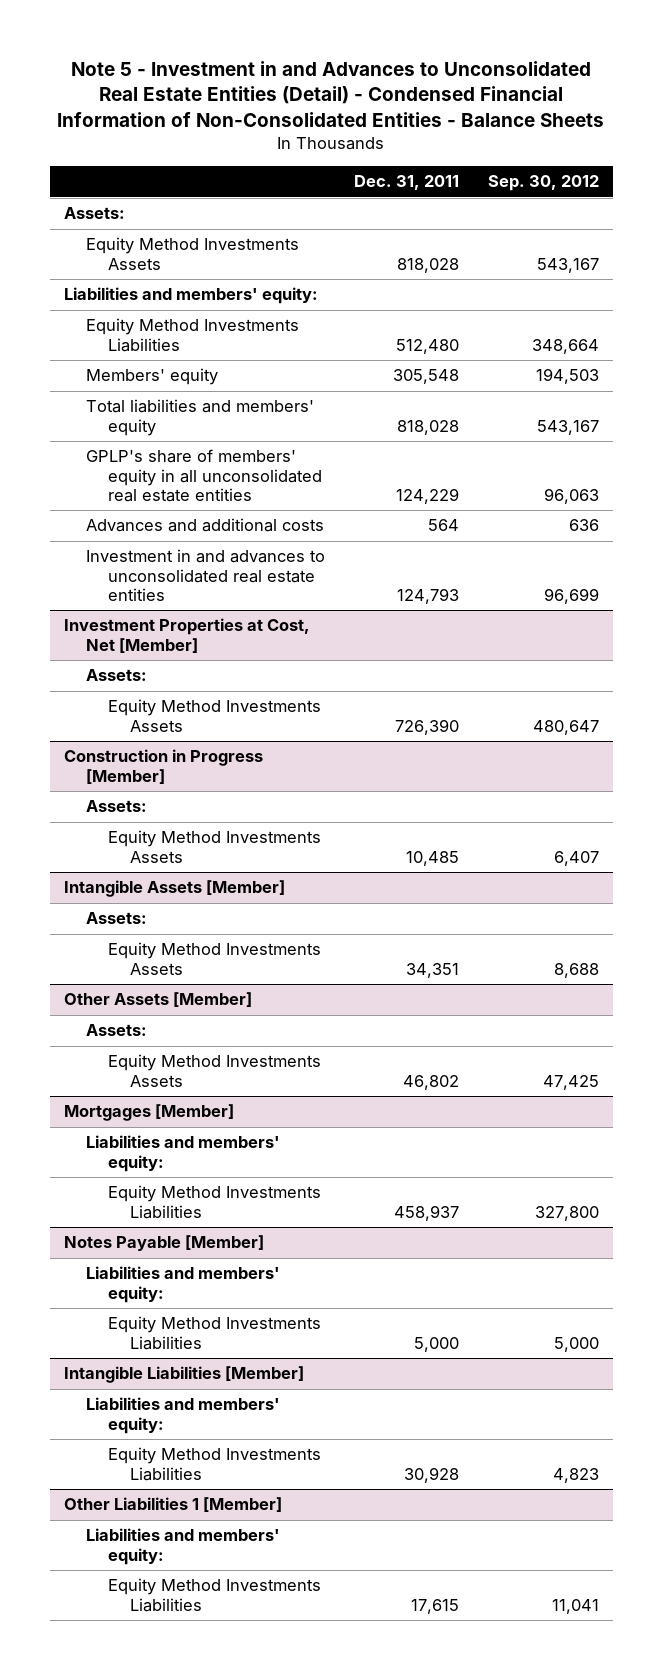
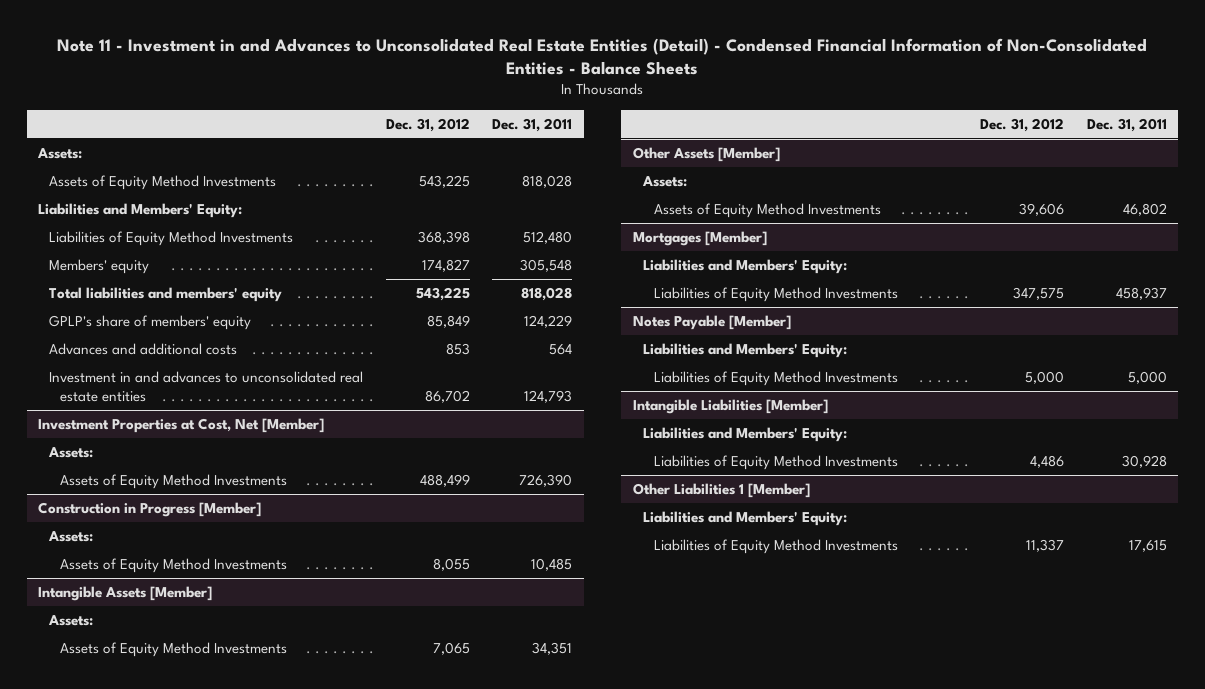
[57,60,605,127] Note 5 - Investment in and Advances to Unconsolidated Real Estate Entities (Detail) - Condensed Financial Information of Non-Consolidated Entities - Balance Sheets -> [57,37,1148,75] Note 11 - Investment in and Advances to Unconsolidated Real Estate Entities (Detail) - Condensed Financial Information of Non-Consolidated Entities - Balance Sheets
[487,175,599,192] Sep. 30, 2012 -> none
none -> [385,117,470,132] Dec. 31, 2012
[86,237,300,270] Equity Method Investments Assets -> [49,175,277,191] Assets of Equity Method Investments
[64,287,319,305] Liabilities and members' equity: -> [38,203,243,219] Liabilities and Members' Equity:
[86,318,300,352] Equity Method Investments Liabilities -> [49,231,294,247] Liabilities of Equity Method Investments
[86,449,323,502] GPLP's share of members' equity in all unconsolidated real estate entities -> [49,315,252,331] GPLP's share of members' equity
[108,699,322,732] Equity Method Investments Assets -> [59,474,287,490] Assets of Equity Method Investments
[108,830,322,863] Equity Method Investments Assets -> [59,558,287,574] Assets of Equity Method Investments
[108,942,322,975] Equity Method Investments Assets -> [59,642,287,658] Assets of Equity Method Investments
[108,1054,322,1087] Equity Method Investments Assets -> [654,203,882,219] Assets of Equity Method Investments
[86,1135,281,1172] Liabilities and members' equity: -> [643,259,848,275] Liabilities and Members' Equity:
[108,1185,322,1219] Equity Method Investments Liabilities -> [654,287,899,303] Liabilities of Equity Method Investments
[86,1266,281,1303] Liabilities and members' equity: -> [643,343,848,359] Liabilities and Members' Equity:
[108,1316,322,1350] Equity Method Investments Liabilities -> [654,371,899,387] Liabilities of Equity Method Investments
[86,1397,281,1434] Liabilities and members' equity: -> [643,427,848,443] Liabilities and Members' Equity:
[108,1447,322,1481] Equity Method Investments Liabilities -> [654,455,899,471] Liabilities of Equity Method Investments
[86,1528,281,1565] Liabilities and members' equity: -> [643,511,848,527] Liabilities and Members' Equity:
[108,1578,322,1612] Equity Method Investments Liabilities -> [654,539,899,555] Liabilities of Equity Method Investments

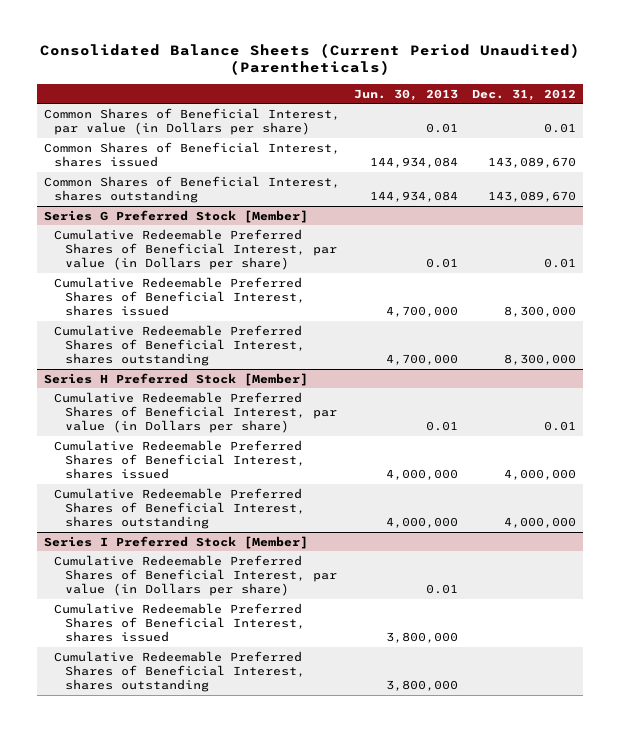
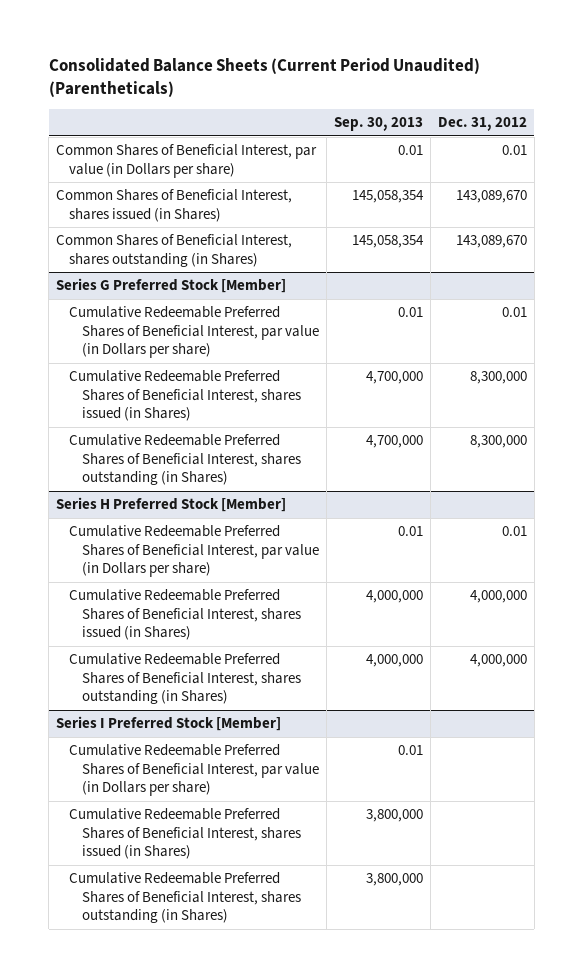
[353,88,458,101] Jun. 30, 2013 -> none
none -> [334,117,424,132] Sep. 30, 2013
[43,141,340,167] Common Shares of Beneficial Interest, shares issued -> [55,189,292,222] Common Shares of Beneficial Interest, shares issued (in Shares)
[43,175,340,203] Common Shares of Beneficial Interest, shares outstanding -> [55,234,292,267] Common Shares of Beneficial Interest, shares outstanding (in Shares)
[54,276,305,317] Cumulative Redeemable Preferred Shares of Beneficial Interest, shares issued -> [69,370,302,422] Cumulative Redeemable Preferred Shares of Beneficial Interest, shares issued (in Shares)
[54,324,305,367] Cumulative Redeemable Preferred Shares of Beneficial Interest, shares outstanding -> [69,434,302,486] Cumulative Redeemable Preferred Shares of Beneficial Interest, shares outstanding (in Shares)
[54,439,305,480] Cumulative Redeemable Preferred Shares of Beneficial Interest, shares issued -> [69,589,302,641] Cumulative Redeemable Preferred Shares of Beneficial Interest, shares issued (in Shares)
[54,487,305,530] Cumulative Redeemable Preferred Shares of Beneficial Interest, shares outstanding -> [69,653,302,705] Cumulative Redeemable Preferred Shares of Beneficial Interest, shares outstanding (in Shares)
[54,602,305,643] Cumulative Redeemable Preferred Shares of Beneficial Interest, shares issued -> [69,808,302,860] Cumulative Redeemable Preferred Shares of Beneficial Interest, shares issued (in Shares)
[54,650,305,693] Cumulative Redeemable Preferred Shares of Beneficial Interest, shares outstanding -> [69,872,302,924] Cumulative Redeemable Preferred Shares of Beneficial Interest, shares outstanding (in Shares)

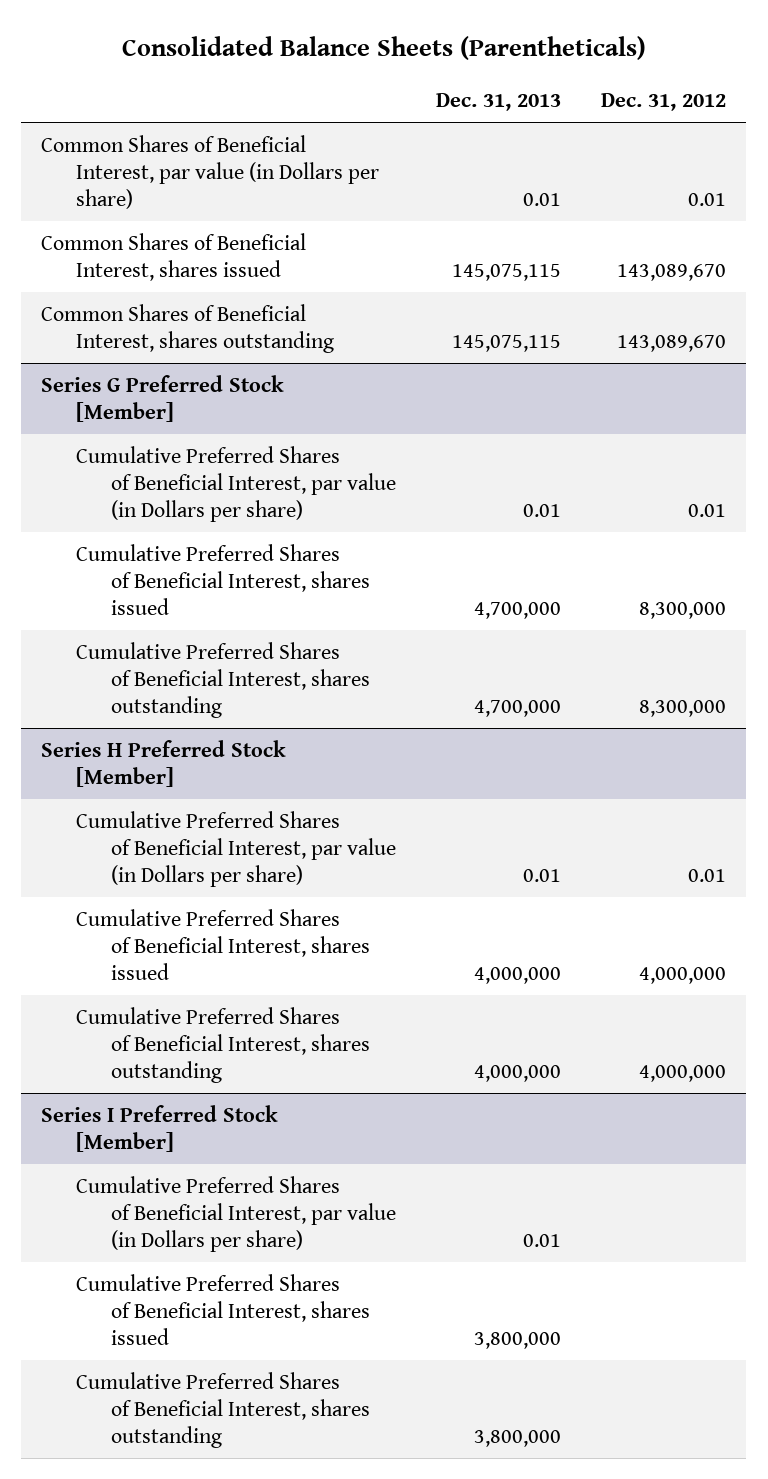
[48,58,480,98] Consolidated Balance Sheets (Current Period Unaudited) (Parentheticals) -> [121,35,646,60] Consolidated Balance Sheets (Parentheticals)
[334,117,424,132] Sep. 30, 2013 -> none
none -> [435,92,561,111] Dec. 31, 2013
[55,189,292,222] Common Shares of Beneficial Interest, shares issued (in Shares) -> [41,233,307,282] Common Shares of Beneficial Interest, shares issued
[55,234,292,267] Common Shares of Beneficial Interest, shares outstanding (in Shares) -> [41,304,335,354] Common Shares of Beneficial Interest, shares outstanding
[69,306,320,359] Cumulative Redeemable Preferred Shares of Beneficial Interest, par value (in Dollars per share) -> [76,446,396,523] Cumulative Preferred Shares of Beneficial Interest, par value (in Dollars per share)
[69,370,302,422] Cumulative Redeemable Preferred Shares of Beneficial Interest, shares issued (in Shares) -> [76,544,370,616] Cumulative Preferred Shares of Beneficial Interest, shares issued
[69,434,302,486] Cumulative Redeemable Preferred Shares of Beneficial Interest, shares outstanding (in Shares) -> [76,642,370,719] Cumulative Preferred Shares of Beneficial Interest, shares outstanding
[69,525,320,578] Cumulative Redeemable Preferred Shares of Beneficial Interest, par value (in Dollars per share) -> [76,811,396,888] Cumulative Preferred Shares of Beneficial Interest, par value (in Dollars per share)
[69,589,302,641] Cumulative Redeemable Preferred Shares of Beneficial Interest, shares issued (in Shares) -> [76,909,370,981] Cumulative Preferred Shares of Beneficial Interest, shares issued
[69,653,302,705] Cumulative Redeemable Preferred Shares of Beneficial Interest, shares outstanding (in Shares) -> [76,1007,370,1084] Cumulative Preferred Shares of Beneficial Interest, shares outstanding
[69,744,320,797] Cumulative Redeemable Preferred Shares of Beneficial Interest, par value (in Dollars per share) -> [76,1176,396,1253] Cumulative Preferred Shares of Beneficial Interest, par value (in Dollars per share)
[69,808,302,860] Cumulative Redeemable Preferred Shares of Beneficial Interest, shares issued (in Shares) -> [76,1274,370,1346] Cumulative Preferred Shares of Beneficial Interest, shares issued
[69,872,302,924] Cumulative Redeemable Preferred Shares of Beneficial Interest, shares outstanding (in Shares) -> [76,1372,370,1449] Cumulative Preferred Shares of Beneficial Interest, shares outstanding

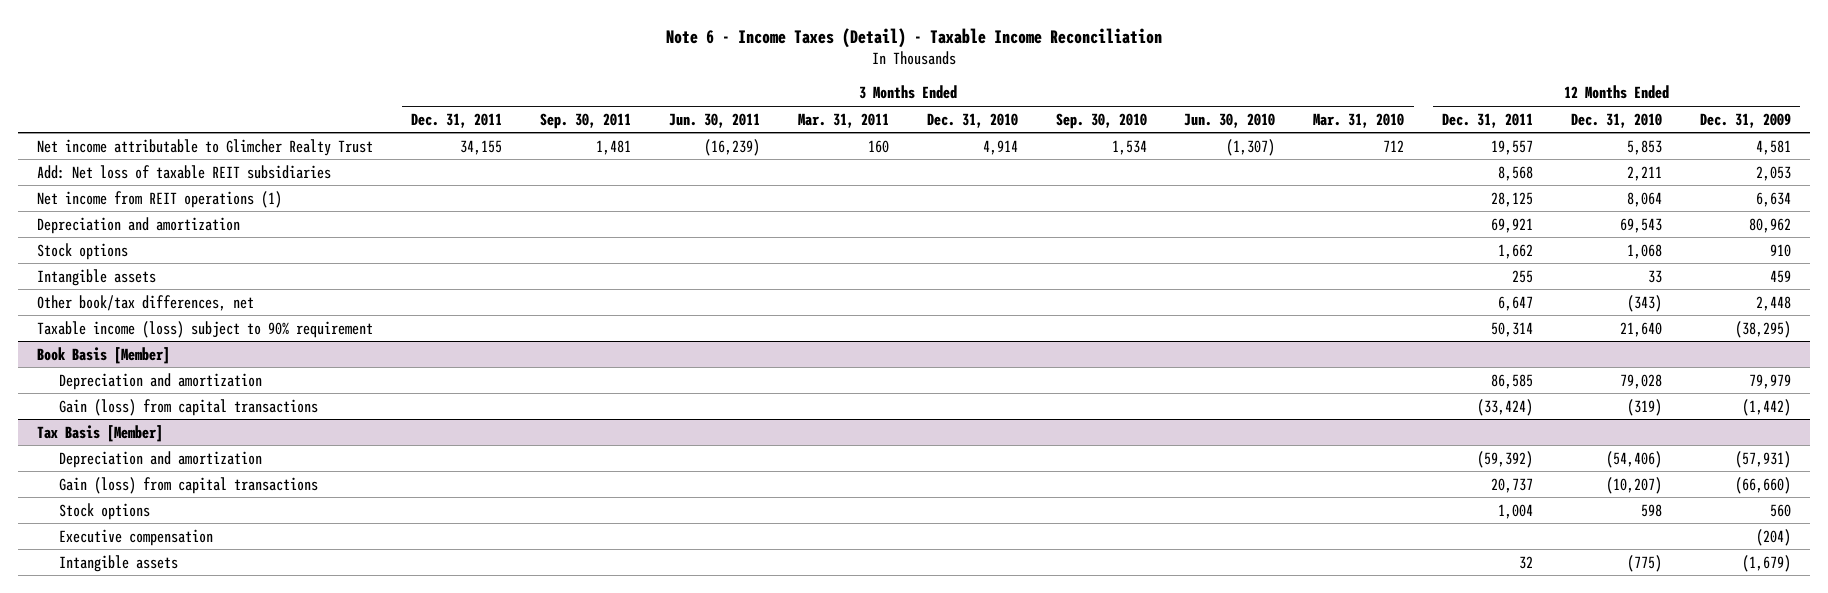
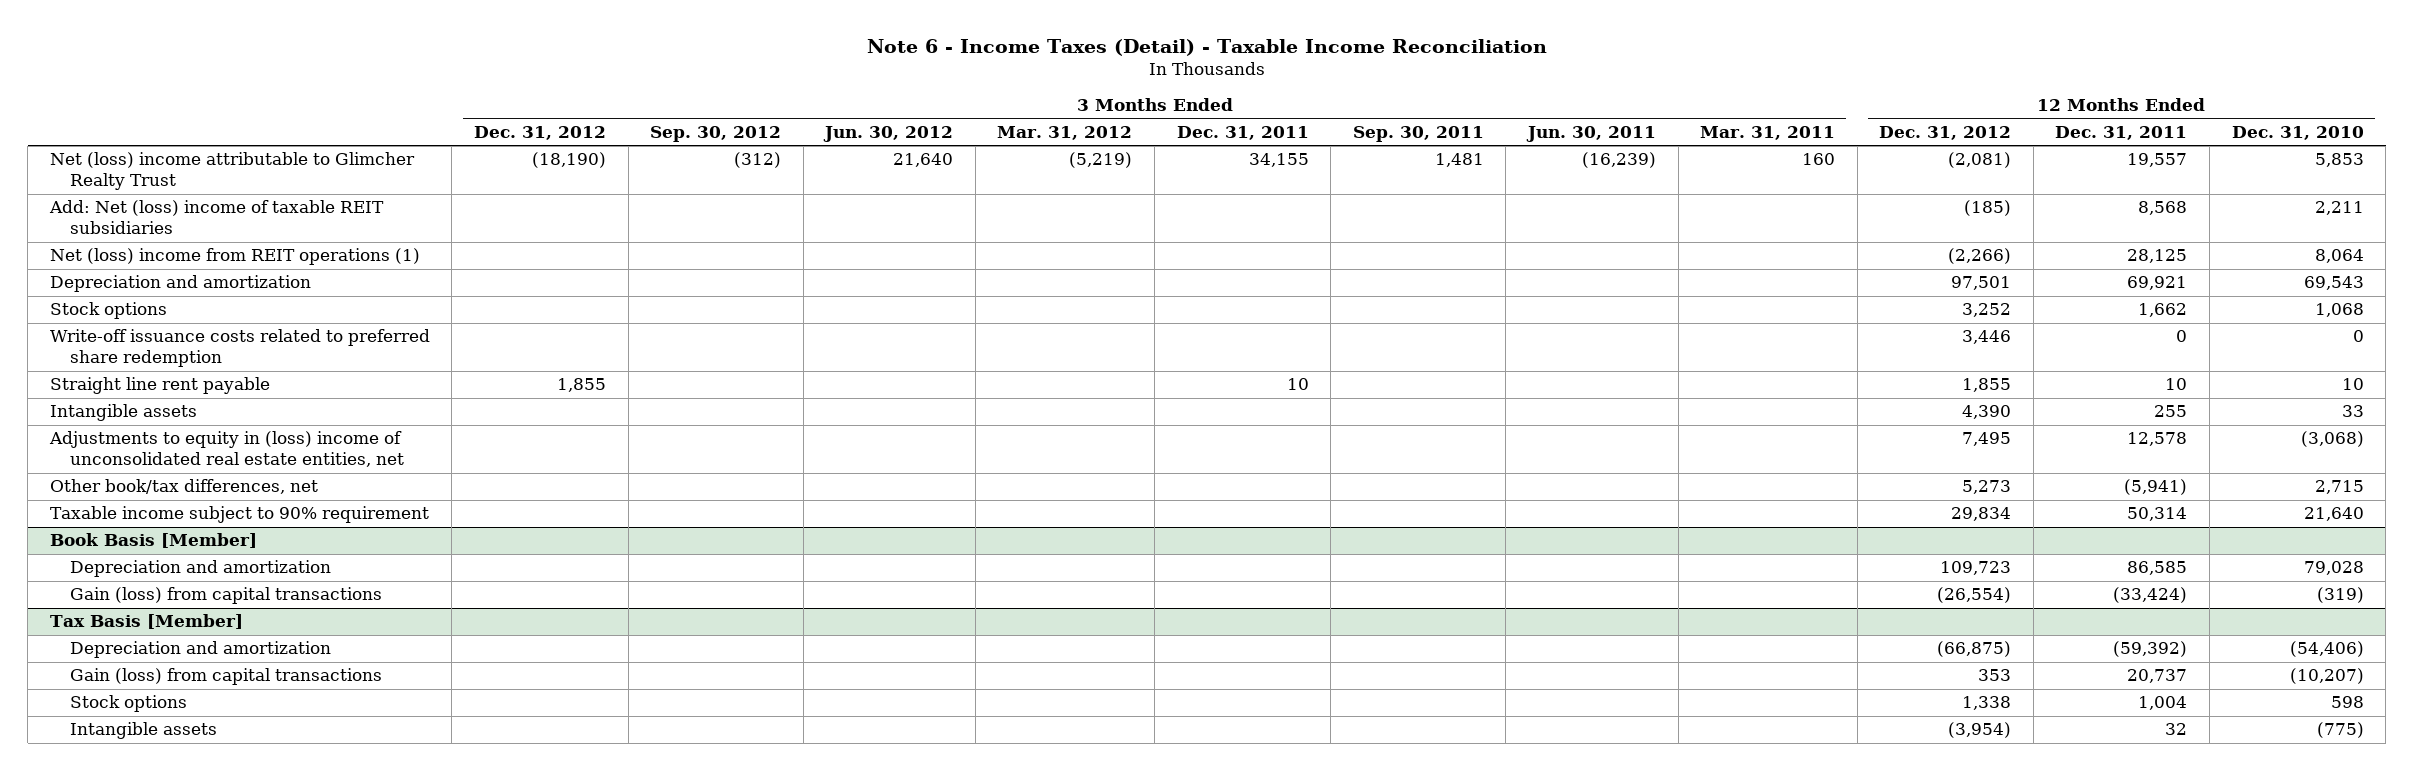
[926,112,1018,128] Dec. 31, 2010 -> none
[1055,112,1147,129] Sep. 30, 2010 -> none
[1184,112,1276,128] Jun. 30, 2010 -> none
[1313,112,1405,128] Mar. 31, 2010 -> none
[1699,112,1791,128] Dec. 31, 2009 -> none
none -> [473,125,606,140] Dec. 31, 2012
none -> [650,125,782,142] Sep. 30, 2012
none -> [823,125,954,142] Jun. 30, 2012
none -> [997,125,1133,140] Mar. 31, 2012
none -> [1879,125,2012,140] Dec. 31, 2012
[37,138,374,156] Net income attributable to Glimcher Realty Trust -> [49,152,415,191] Net (loss) income attributable to Glimcher Realty Trust
[37,164,332,179] Add: Net loss of taxable REIT subsidiaries -> [48,200,384,235] Add: Net (loss) income of taxable REIT subsidiaries
[37,190,283,208] Net income from REIT operations (1) -> [49,248,420,266] Net (loss) income from REIT operations (1)
none -> [49,329,430,368] Write-off issuance costs related to preferred share redemption
none -> [49,377,270,395] Straight line rent payable
none -> [48,431,404,468] Adjustments to equity in (loss) income of unconsolidated real estate entities, net
[1498,295,1534,311] 6,647 -> [2124,479,2188,496] (5,941)
[1627,294,1663,312] (343) -> [2314,480,2364,495] 2,715
[37,320,374,338] Taxable income (loss) subject to 90% requirement -> [49,506,429,524] Taxable income subject to 90% requirement
[59,528,214,546] Executive compensation -> none

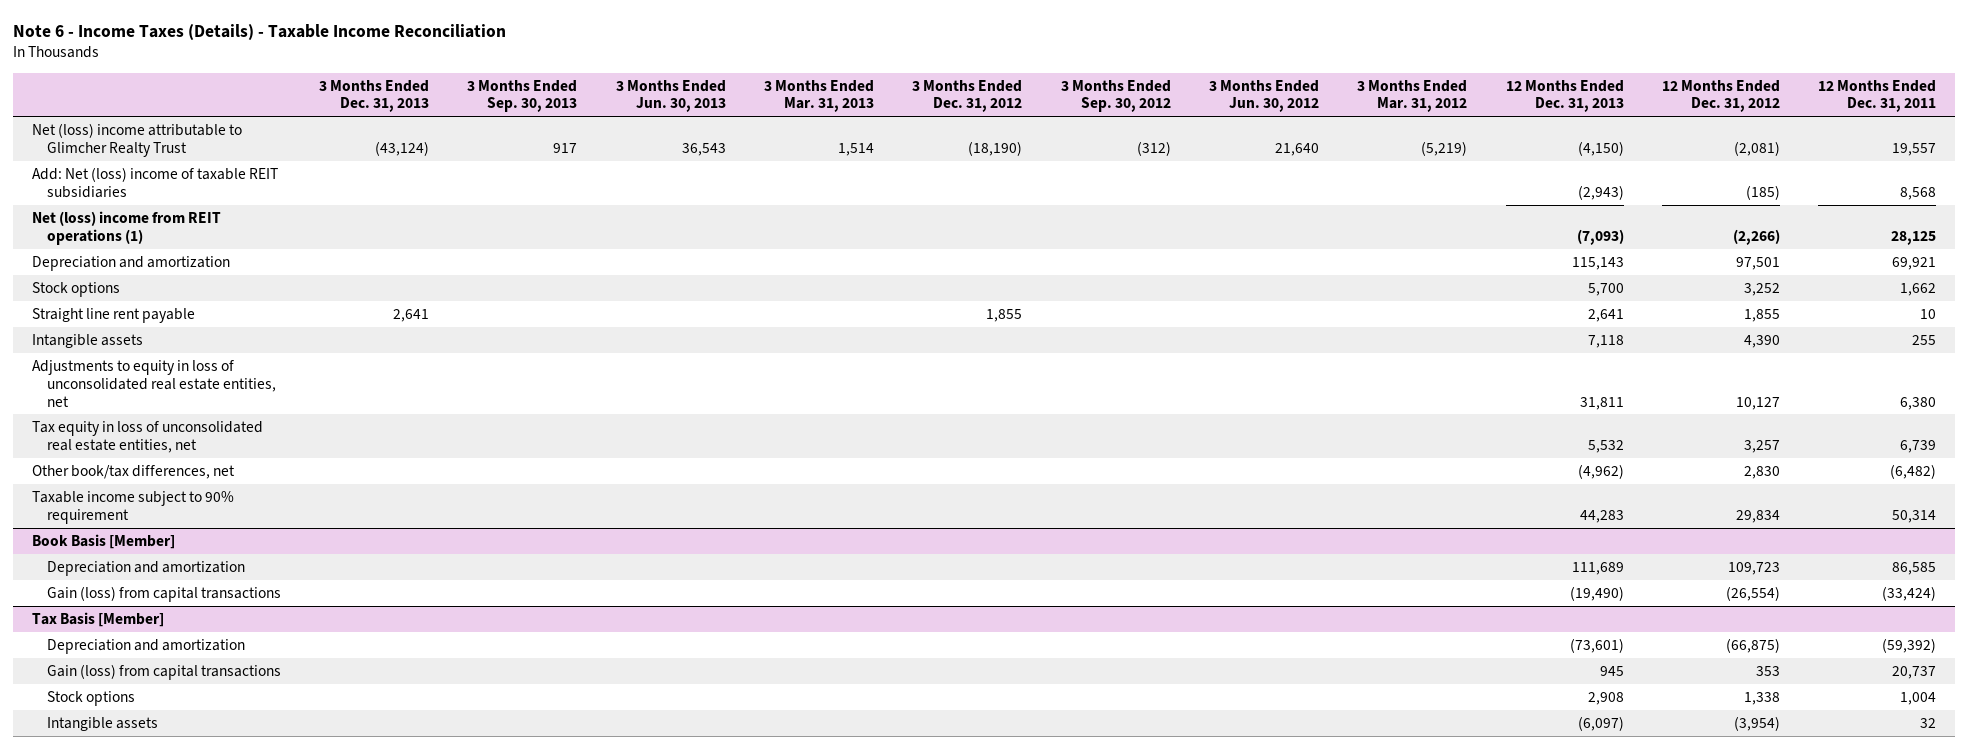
[866,39,1547,57] Note 6 - Income Taxes (Detail) - Taxable Income Reconciliation -> [12,23,506,40] Note 6 - Income Taxes (Details) - Taxable Income Reconciliation
[1176,125,1309,140] Dec. 31, 2011 -> none
[1352,125,1484,142] Sep. 30, 2011 -> none
[1525,125,1656,142] Jun. 30, 2011 -> none
[1700,125,1836,140] Mar. 31, 2011 -> none
[2231,125,2364,140] Dec. 31, 2010 -> none
none -> [318,79,429,113] 3 Months Ended Dec. 31, 2013
none -> [467,79,578,113] 3 Months Ended Sep. 30, 2013
none -> [615,79,726,113] 3 Months Ended Jun. 30, 2013
none -> [763,79,874,113] 3 Months Ended Mar. 31, 2013
none -> [1505,79,1624,113] 12 Months Ended Dec. 31, 2013
[49,329,430,368] Write-off issuance costs related to preferred share redemption -> none
[48,431,404,468] Adjustments to equity in (loss) income of unconsolidated real estate entities, net -> [31,359,276,407] Adjustments to equity in loss of unconsolidated real estate entities, net
[1962,432,2012,447] 7,495 -> [1735,396,1780,410] 10,127
[2127,432,2188,447] 12,578 -> [1900,396,1937,410] 6,380
none -> [31,420,263,453] Tax equity in loss of unconsolidated real estate entities, net
[1962,480,2012,495] 5,273 -> [1743,465,1780,479] 2,830
[2124,479,2188,496] (5,941) -> [1890,463,1937,479] (6,482)

